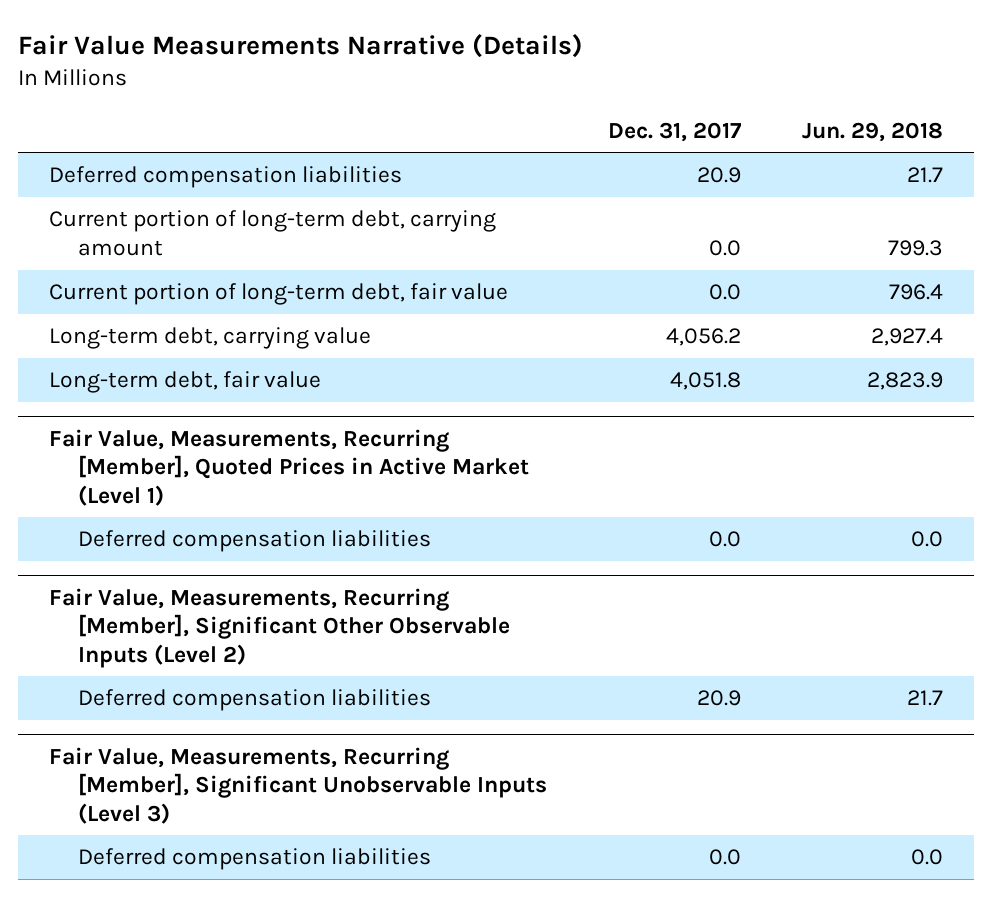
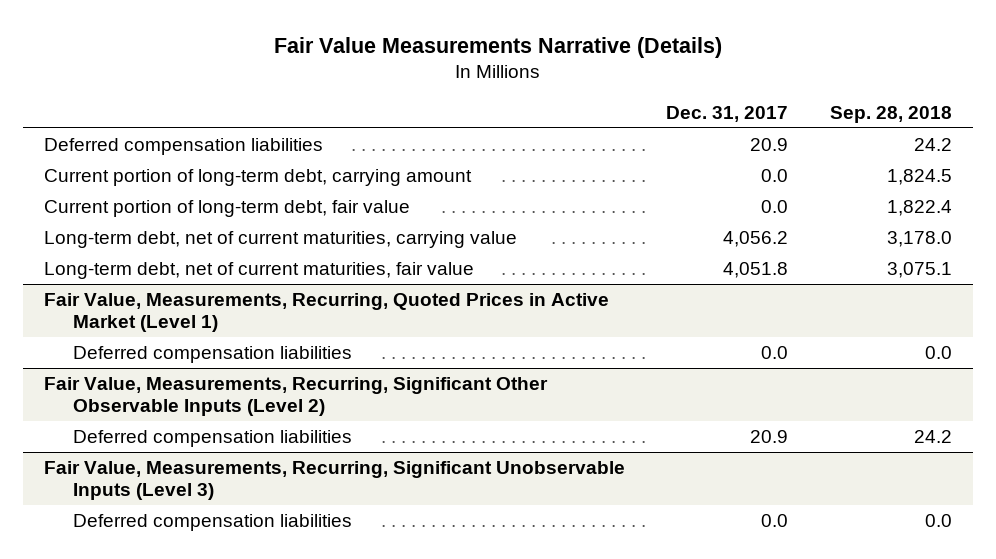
[802,121,944,142] Jun. 29, 2018 -> none
none -> [829,105,952,123] Sep. 28, 2018
[48,327,371,350] Long-term debt, carrying value -> [44,231,518,249] Long-term debt, net of current maturities, carrying value
[48,371,321,394] Long-term debt, fair value -> [44,262,475,280] Long-term debt, net of current maturities, fair value
[48,428,530,506] Fair Value, Measurements, Recurring [Member], Quoted Prices in Active Market (Level 1) -> [44,293,610,332] Fair Value, Measurements, Recurring, Quoted Prices in Active Market (Level 1)
[48,587,511,668] Fair Value, Measurements, Recurring [Member], Significant Other Observable Inputs (Level 2) -> [44,377,549,416] Fair Value, Measurements, Recurring, Significant Other Observable Inputs (Level 2)
[48,746,548,824] Fair Value, Measurements, Recurring [Member], Significant Unobservable Inputs (Level 3) -> [44,461,626,500] Fair Value, Measurements, Recurring, Significant Unobservable Inputs (Level 3)

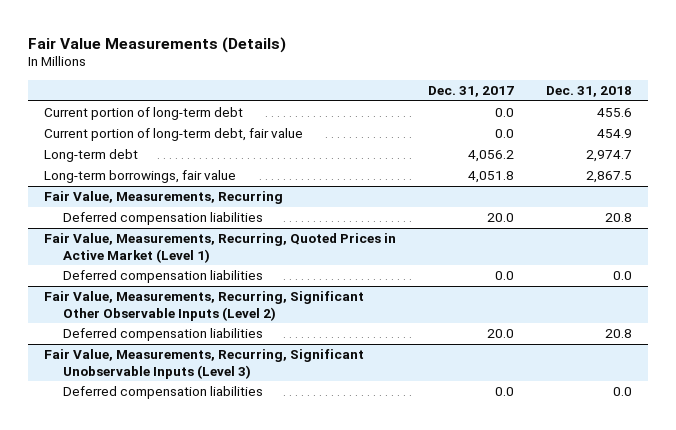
[273,36,722,58] Fair Value Measurements Narrative (Details) -> [27,36,286,53] Fair Value Measurements (Details)
[829,105,952,123] Sep. 28, 2018 -> none
none -> [545,85,632,97] Dec. 31, 2018
[44,138,324,156] Deferred compensation liabilities -> none
[44,169,473,187] Current portion of long-term debt, carrying amount -> [43,107,243,121] Current portion of long-term debt
[44,231,518,249] Long-term debt, net of current maturities, carrying value -> [43,149,138,163] Long-term debt
[44,262,475,280] Long-term debt, net of current maturities, fair value -> [43,170,236,184] Long-term borrowings, fair value
none -> [43,191,283,205] Fair Value, Measurements, Recurring
none -> [63,212,264,226] Deferred compensation liabilities
[750,430,789,444] 20.9 -> [486,329,514,339] 20.0

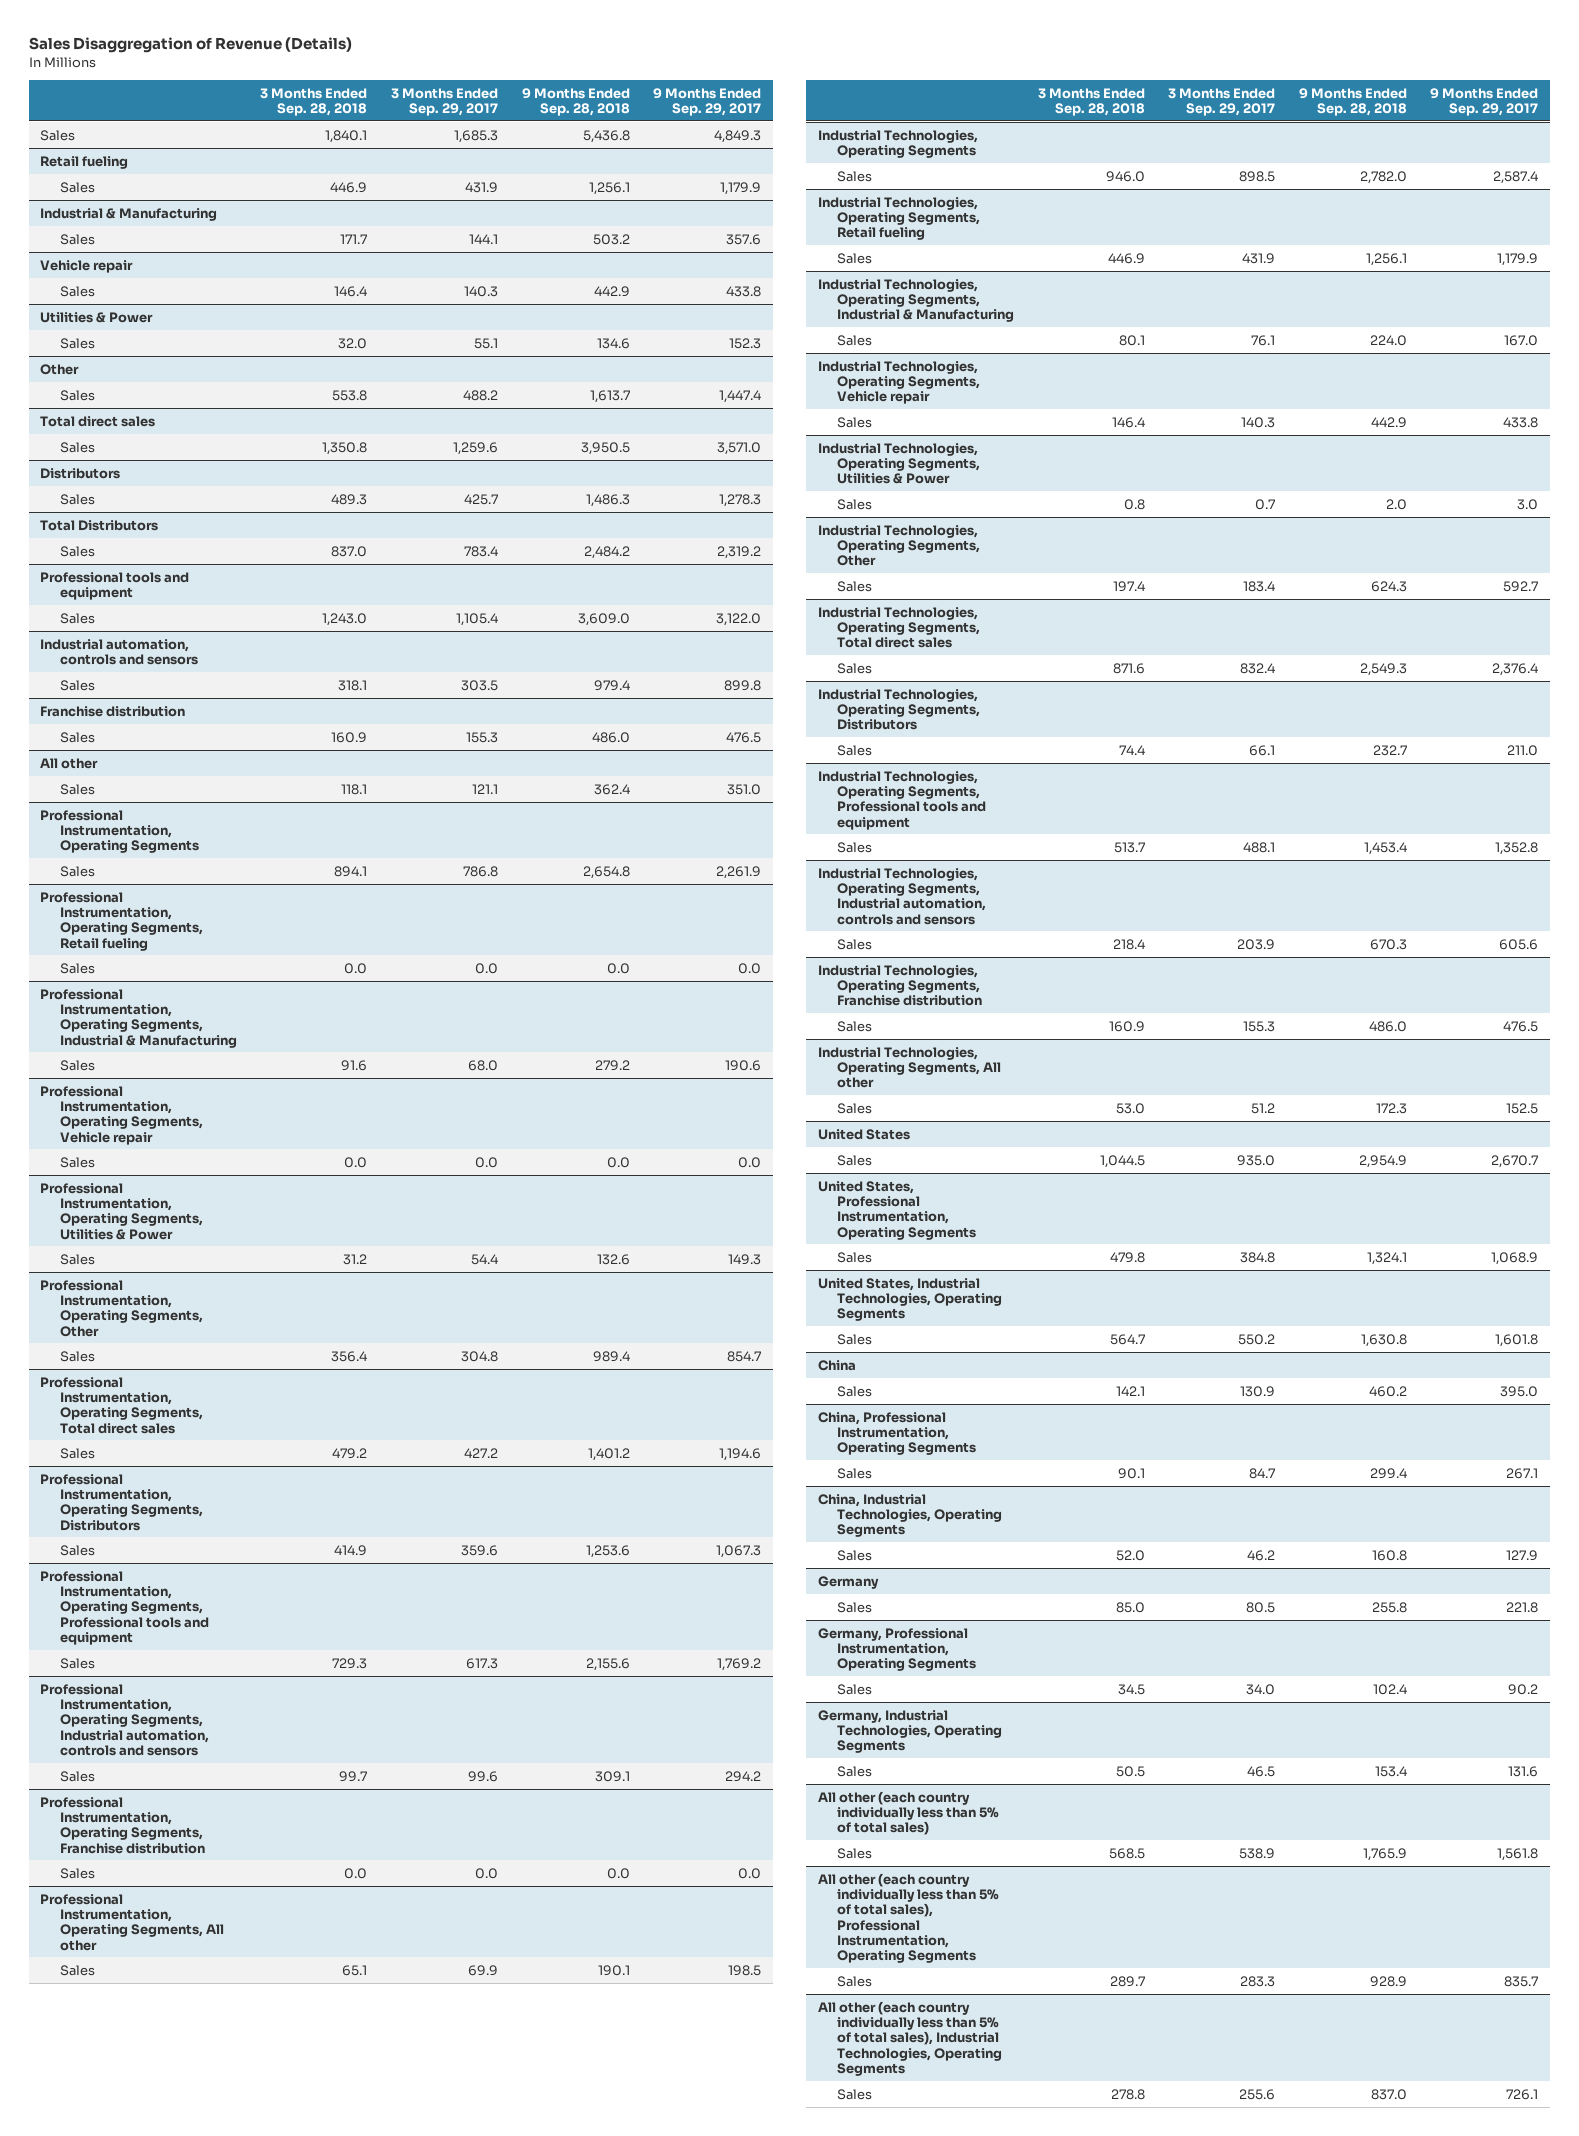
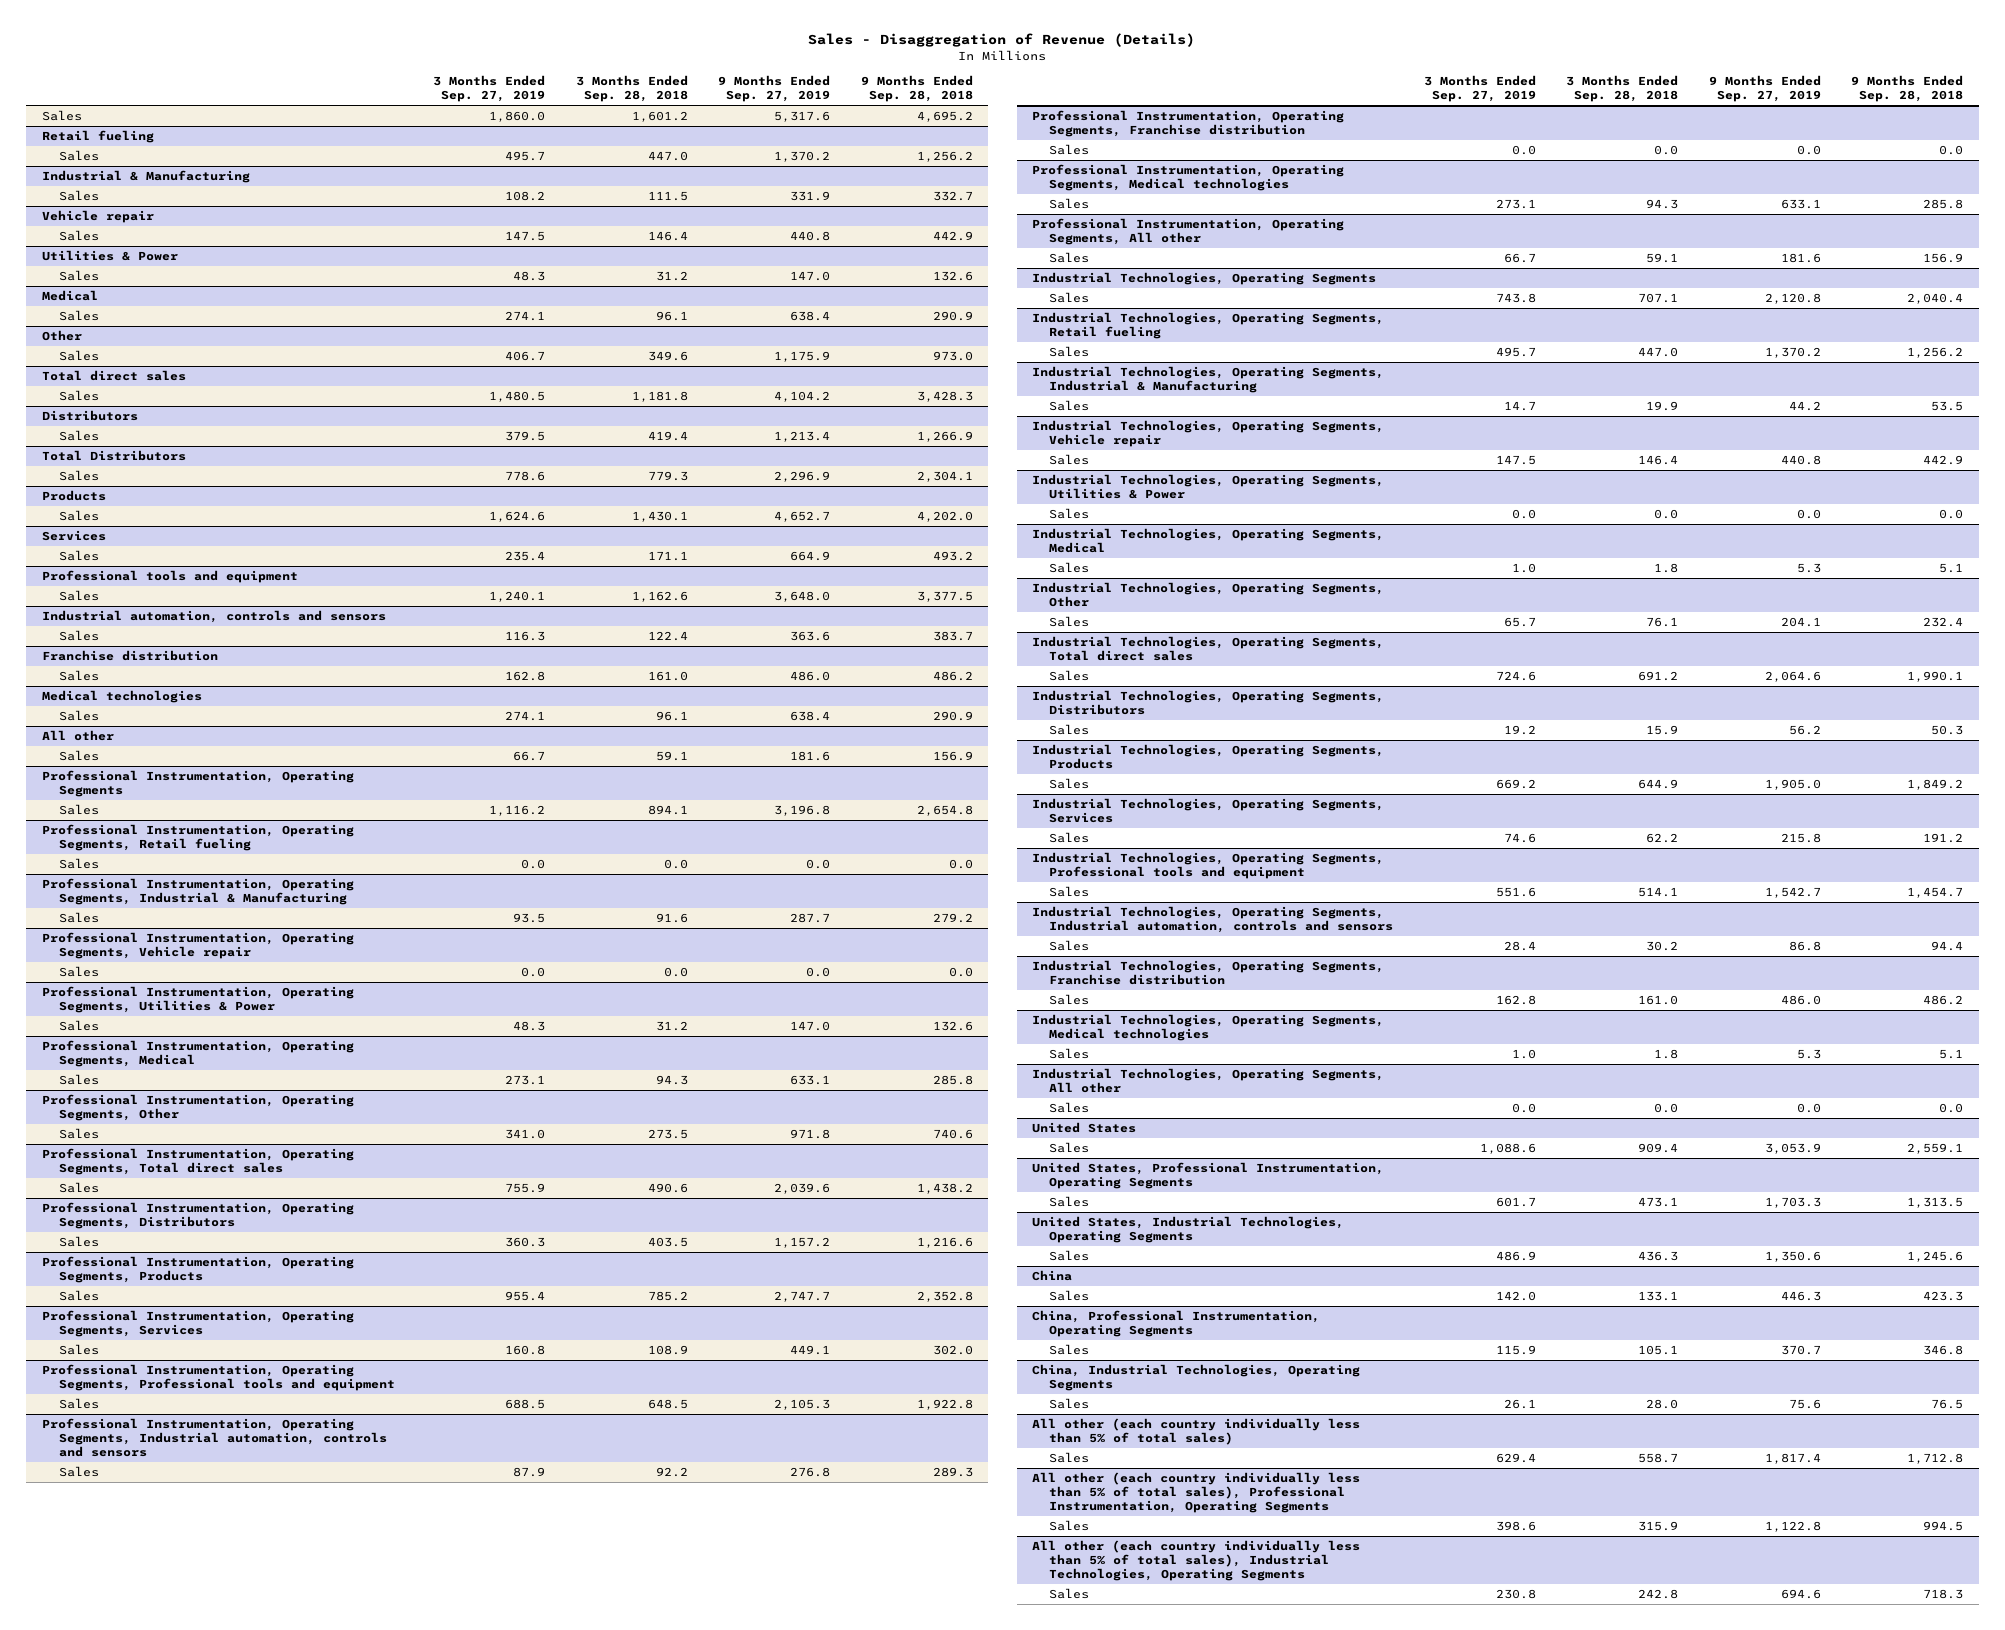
[28,37,352,54] Sales Disaggregation of Revenue (Details) -> [808,33,1196,48] Sales - Disaggregation of Revenue (Details)
[391,87,499,116] 3 Months Ended Sep. 29, 2017 -> none
[653,87,762,116] 9 Months Ended Sep. 29, 2017 -> none
none -> [433,75,546,103] 3 Months Ended Sep. 27, 2019
none -> [718,75,831,103] 9 Months Ended Sep. 27, 2019
[325,129,368,143] 1,840.1 -> [631,111,688,123] 1,601.2
[582,129,630,143] 5,436.8 -> [916,111,973,123] 4,695.2
[330,181,368,193] 446.9 -> [647,151,688,162] 447.0
[588,181,630,195] 1,256.1 -> [916,151,973,163] 1,256.2
[340,233,368,244] 171.7 -> [647,191,688,202] 111.5
[592,233,630,245] 503.2 -> [932,191,973,202] 332.7
[338,337,368,349] 32.0 -> [655,271,688,282] 31.2
[596,337,630,349] 134.6 -> [932,271,973,282] 132.6
none -> [41,290,98,302] Medical
none -> [58,310,99,322] Sales
[332,389,368,401] 553.8 -> [647,351,688,362] 349.6
[589,389,630,403] 1,613.7 -> [932,351,973,362] 973.0
[322,441,368,455] 1,350.8 -> [631,391,688,403] 1,181.8
[580,441,630,455] 3,950.5 -> [916,391,973,403] 3,428.3
[331,493,368,505] 489.3 -> [647,431,688,442] 419.4
[585,493,630,507] 1,486.3 -> [916,431,973,443] 1,266.9
[331,545,368,557] 837.0 -> [647,471,688,482] 779.3
[583,545,630,559] 2,484.2 -> [916,471,973,483] 2,304.1
none -> [41,490,106,502] Products
none -> [58,510,99,522] Sales
none -> [41,530,106,542] Services
none -> [58,550,99,562] Sales
[322,612,368,626] 1,243.0 -> [631,591,688,603] 1,162.6
[577,612,630,626] 3,609.0 -> [916,591,973,603] 3,377.5
[338,679,368,691] 318.1 -> [647,631,688,642] 122.4
[593,679,630,691] 979.4 -> [932,631,973,642] 383.7
[331,731,368,743] 160.9 -> [647,671,688,682] 161.0
[591,731,630,743] 486.0 -> [932,671,973,682] 486.2
none -> [41,690,202,704] Medical technologies
none -> [58,710,99,722] Sales
[341,783,368,795] 118.1 -> [655,751,688,762] 59.1
[593,783,630,795] 362.4 -> [932,751,973,762] 156.9
none -> [41,1040,354,1068] Professional Instrumentation, Operating Segments, Medical
none -> [58,1074,99,1086] Sales
[331,1350,368,1362] 356.4 -> [647,1129,688,1140] 273.5
[592,1350,630,1362] 989.4 -> [932,1129,973,1140] 740.6
[332,1447,368,1459] 479.2 -> [647,1183,688,1194] 490.6
[587,1447,630,1461] 1,401.2 -> [916,1183,973,1195] 1,438.2
[334,1544,368,1556] 414.9 -> [647,1237,688,1248] 403.5
[585,1544,630,1558] 1,253.6 -> [916,1237,973,1249] 1,216.6
none -> [41,1256,354,1284] Professional Instrumentation, Operating Segments, Products
none -> [58,1290,99,1302] Sales
none -> [41,1310,354,1338] Professional Instrumentation, Operating Segments, Services
none -> [58,1344,99,1356] Sales
[332,1657,368,1669] 729.3 -> [647,1399,688,1410] 648.5
[585,1657,630,1671] 2,155.6 -> [916,1399,973,1411] 1,922.8
[339,1770,368,1782] 99.7 -> [655,1467,688,1478] 92.2
[594,1770,630,1782] 309.1 -> [932,1467,973,1478] 289.3
none -> [1032,164,1345,192] Professional Instrumentation, Operating Segments, Medical technologies
none -> [1049,198,1090,210] Sales
[342,1964,368,1976] 65.1 -> [1646,253,1679,264] 59.1
[597,1964,630,1976] 190.1 -> [1923,253,1964,264] 156.9
[1105,170,1145,182] 946.0 -> [1638,293,1679,304] 707.1
[1359,170,1407,184] 2,782.0 -> [1907,293,1964,305] 2,040.4
[1107,252,1145,264] 446.9 -> [1638,347,1679,358] 447.0
[1365,252,1407,266] 1,256.1 -> [1907,347,1964,359] 1,256.2
[1118,334,1145,346] 80.1 -> [1646,401,1679,412] 19.9
[1369,334,1407,346] 224.0 -> [1931,401,1964,412] 53.5
[1123,498,1145,510] 0.8 -> [1654,509,1679,520] 0.0
[1385,498,1407,510] 2.0 -> [1939,509,1964,520] 0.0
none -> [1032,528,1385,554] Industrial Technologies, Operating Segments, Medical
none -> [1049,562,1090,574] Sales
[1112,580,1145,592] 197.4 -> [1646,617,1679,628] 76.1
[1370,580,1407,592] 624.3 -> [1923,617,1964,628] 232.4
[1112,662,1145,674] 871.6 -> [1638,671,1679,682] 691.2
[1359,662,1407,676] 2,549.3 -> [1907,671,1964,683] 1,990.1
[1118,744,1145,755] 74.4 -> [1646,725,1679,736] 15.9
[1372,744,1407,756] 232.7 -> [1931,725,1964,736] 50.3
none -> [1032,744,1385,770] Industrial Technologies, Operating Segments, Products
none -> [1049,778,1090,790] Sales
none -> [1032,798,1385,824] Industrial Technologies, Operating Segments, Services
none -> [1049,832,1090,844] Sales
[1113,841,1145,853] 513.7 -> [1638,887,1679,898] 514.1
[1363,841,1407,855] 1,453.4 -> [1907,887,1964,899] 1,454.7
[1112,938,1145,950] 218.4 -> [1646,941,1679,952] 30.2
[1369,938,1407,950] 670.3 -> [1931,941,1964,952] 94.4
[1108,1020,1145,1032] 160.9 -> [1638,995,1679,1006] 161.0
[1368,1020,1407,1032] 486.0 -> [1923,995,1964,1006] 486.2
none -> [1032,1014,1385,1042] Industrial Technologies, Operating Segments, Medical technologies
none -> [1049,1048,1090,1060] Sales
[1115,1102,1145,1114] 53.0 -> [1654,1103,1679,1114] 0.0
[1375,1102,1407,1114] 172.3 -> [1939,1103,1964,1114] 0.0
[1099,1154,1145,1168] 1,044.5 -> [1638,1143,1679,1154] 909.4
[1358,1154,1407,1168] 2,954.9 -> [1907,1143,1964,1155] 2,559.1
[1109,1251,1145,1263] 479.8 -> [1638,1197,1679,1208] 473.1
[1366,1251,1407,1265] 1,324.1 -> [1907,1197,1964,1209] 1,313.5
[1109,1333,1145,1345] 564.7 -> [1638,1251,1679,1262] 436.3
[1360,1333,1407,1347] 1,630.8 -> [1907,1251,1964,1263] 1,245.6
[1115,1385,1145,1396] 142.1 -> [1638,1291,1679,1302] 133.1
[1368,1385,1407,1397] 460.2 -> [1923,1291,1964,1302] 423.3
[1117,1467,1145,1479] 90.1 -> [1638,1345,1679,1356] 105.1
[1369,1467,1407,1479] 299.4 -> [1923,1345,1964,1356] 346.8
[817,1575,879,1589] Germany -> none
[837,1601,873,1613] Sales -> none
[817,1627,977,1672] Germany, Professional Instrumentation, Operating Segments -> none
[837,1683,873,1695] Sales -> none
[817,1709,1003,1754] Germany, Industrial Technologies, Operating Segments -> none
[837,1765,873,1777] Sales -> none
[1115,1549,1145,1561] 52.0 -> [1646,1399,1679,1410] 28.0
[1371,1549,1407,1561] 160.8 -> [1931,1399,1964,1410] 76.5
[1108,1847,1145,1859] 568.5 -> [1638,1453,1679,1464] 558.7
[1362,1847,1407,1861] 1,765.9 -> [1907,1453,1964,1465] 1,712.8
[1109,1975,1145,1987] 289.7 -> [1638,1521,1679,1532] 315.9
[1369,1975,1407,1987] 928.9 -> [1923,1521,1964,1532] 994.5
[1110,2088,1145,2100] 278.8 -> [1638,1589,1679,1600] 242.8
[1370,2088,1407,2100] 837.0 -> [1923,1589,1964,1600] 718.3

